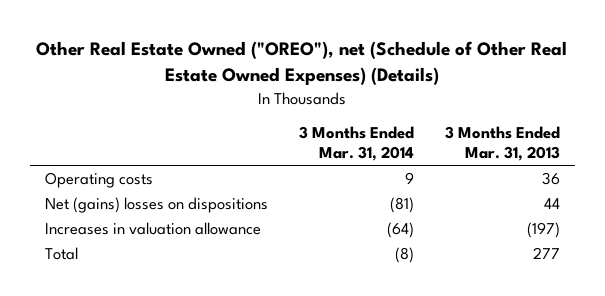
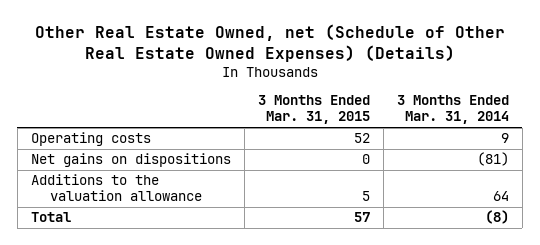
[36,41,568,86] Other Real Estate Owned ("OREO"), net (Schedule of Other Real Estate Owned Expenses) (Details) -> [34,24,505,62] Other Real Estate Owned, net (Schedule of Other Real Estate Owned Expenses) (Details)
[444,126,560,162] 3 Months Ended Mar. 31, 2013 -> none
none -> [257,95,370,125] 3 Months Ended Mar. 31, 2015
[45,222,262,236] Increases in valuation allowance -> none
[45,197,269,214] Net (gains) losses on dispositions -> [30,153,231,168] Net gains on dispositions
none -> [30,174,203,202] Additions to the valuation allowance

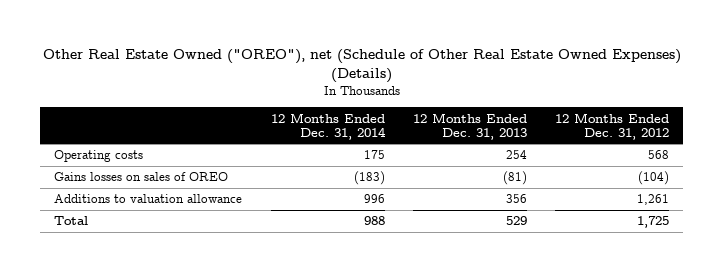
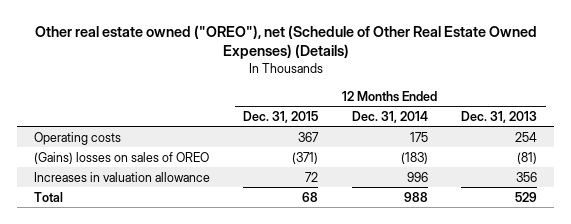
[42,49,681,84] Other Real Estate Owned ("OREO"), net (Schedule of Other Real Estate Owned Expenses) (Details) -> [34,24,537,60] Other real estate owned ("OREO"), net (Schedule of Other Real Estate Owned Expenses) (Details)
[555,112,670,140] 12 Months Ended Dec. 31, 2012 -> none
none -> [243,110,319,123] Dec. 31, 2015
[54,172,229,182] Gains losses on sales of OREO -> [34,151,210,164] (Gains) losses on sales of OREO
[54,194,243,204] Additions to valuation allowance -> [34,171,211,182] Increases in valuation allowance

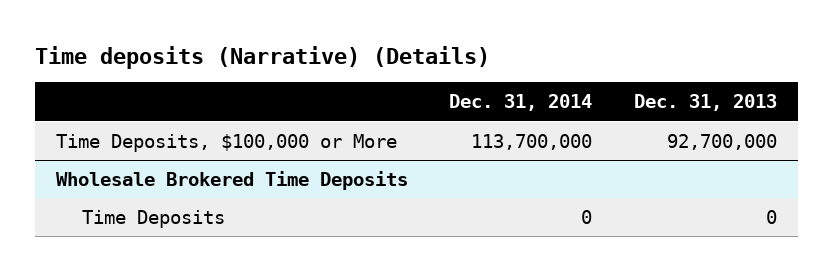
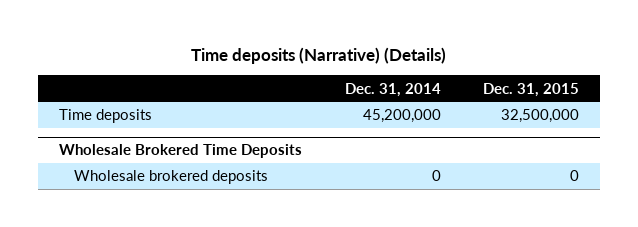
[633,94,777,112] Dec. 31, 2013 -> none
none -> [483,82,580,97] Dec. 31, 2015
[55,133,397,152] Time Deposits, $100,000 or More -> none
none -> [59,109,153,124] Time deposits
[81,209,225,228] Time Deposits -> [74,170,269,185] Wholesale brokered deposits

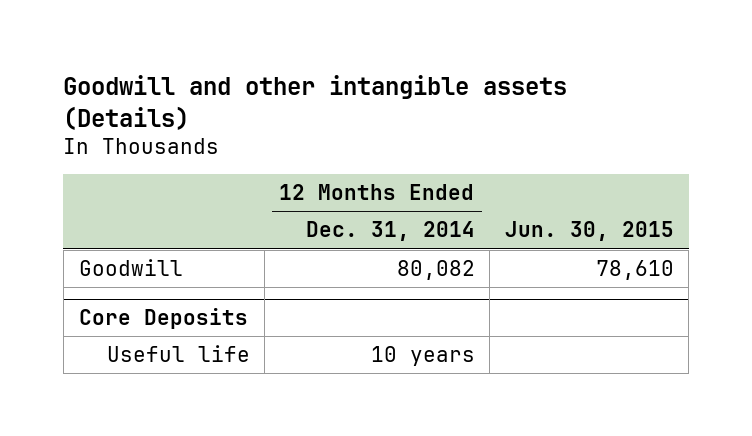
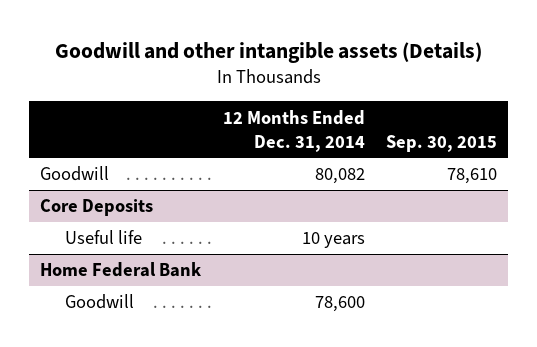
[504,221,674,242] Jun. 30, 2015 -> none
none -> [386,134,498,152] Sep. 30, 2015
none -> [39,262,202,278] Home Federal Bank
none -> [64,294,134,310] Goodwill

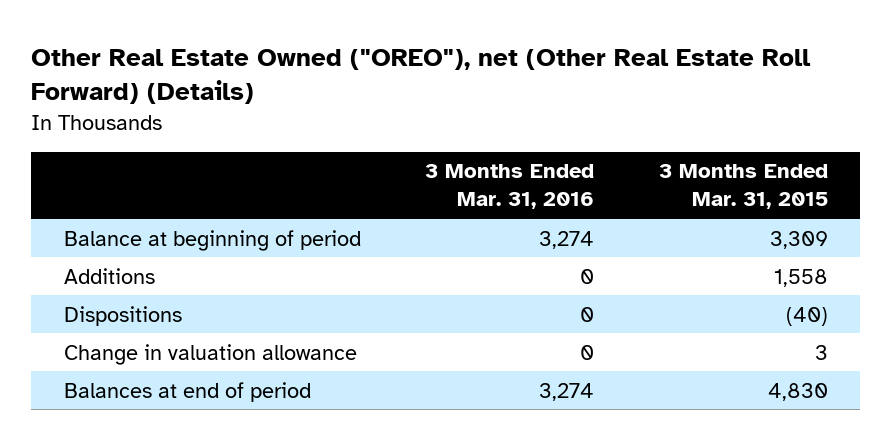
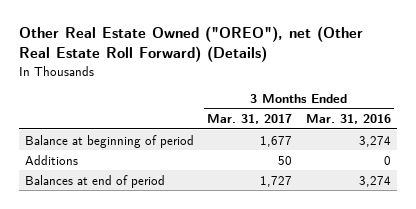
[658,164,828,210] 3 Months Ended Mar. 31, 2015 -> none
none -> [207,114,293,125] Mar. 31, 2017
[63,305,182,326] Dispositions -> none
[63,343,357,365] Change in valuation allowance -> none

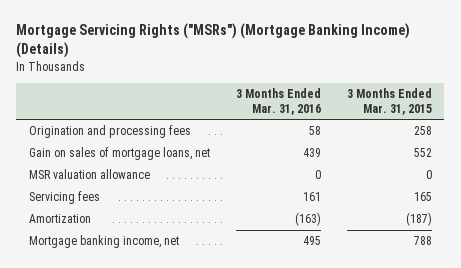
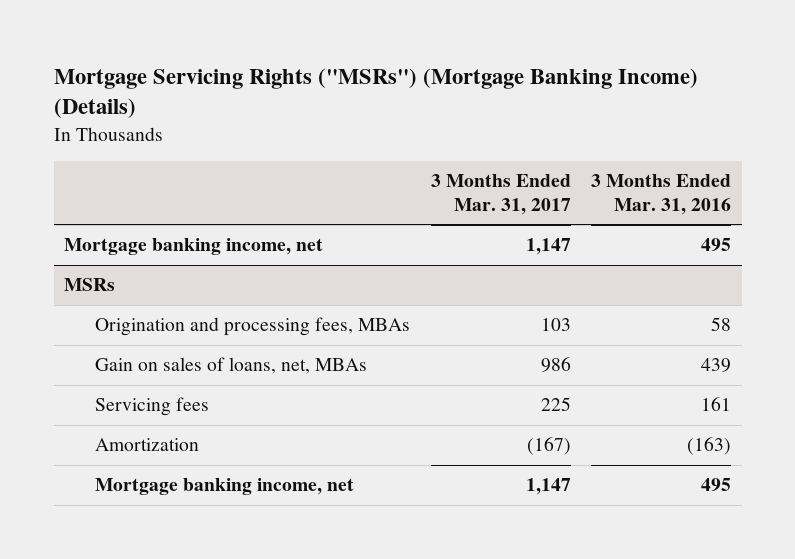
[346,88,432,115] 3 Months Ended Mar. 31, 2015 -> none
none -> [430,173,571,215] 3 Months Ended Mar. 31, 2017
[29,169,151,180] MSR valuation allowance -> none
none -> [63,238,323,256] Mortgage banking income, net
none -> [63,278,115,292] MSRs
[29,125,192,139] Origination and processing fees -> [94,317,410,337] Origination and processing fees, MBAs
[29,147,211,161] Gain on sales of mortgage loans, net -> [94,357,367,375] Gain on sales of loans, net, MBAs

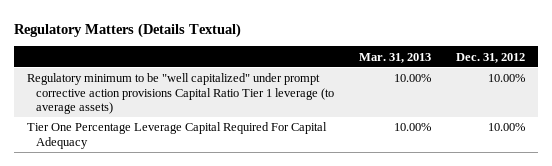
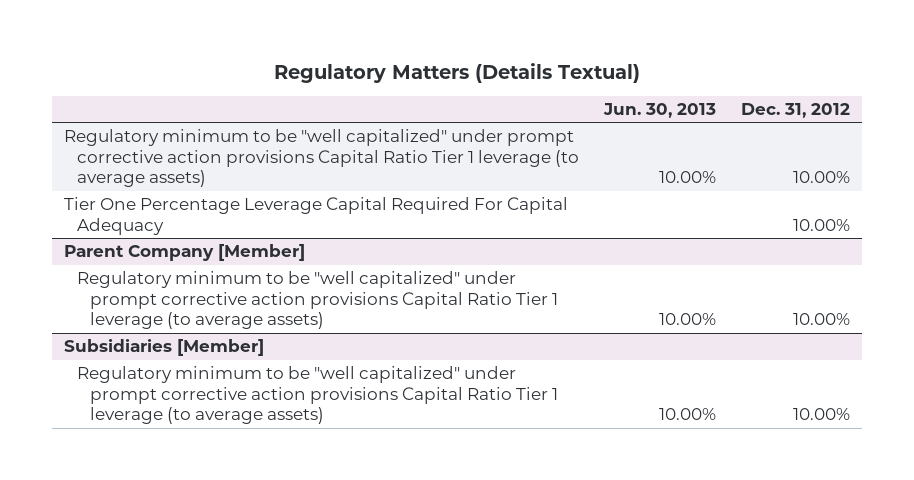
[359,52,432,63] Mar. 31, 2013 -> none
none -> [603,102,717,118] Jun. 30, 2013
none -> [64,244,306,262] Parent Company [Member]
none -> [77,271,559,330] Regulatory minimum to be "well capitalized" under prompt corrective action provisions Capital Ratio Tier 1 leverage (to average assets)
none -> [64,339,265,357] Subsidiaries [Member]
none -> [77,366,559,425] Regulatory minimum to be "well capitalized" under prompt corrective action provisions Capital Ratio Tier 1 leverage (to average assets)

